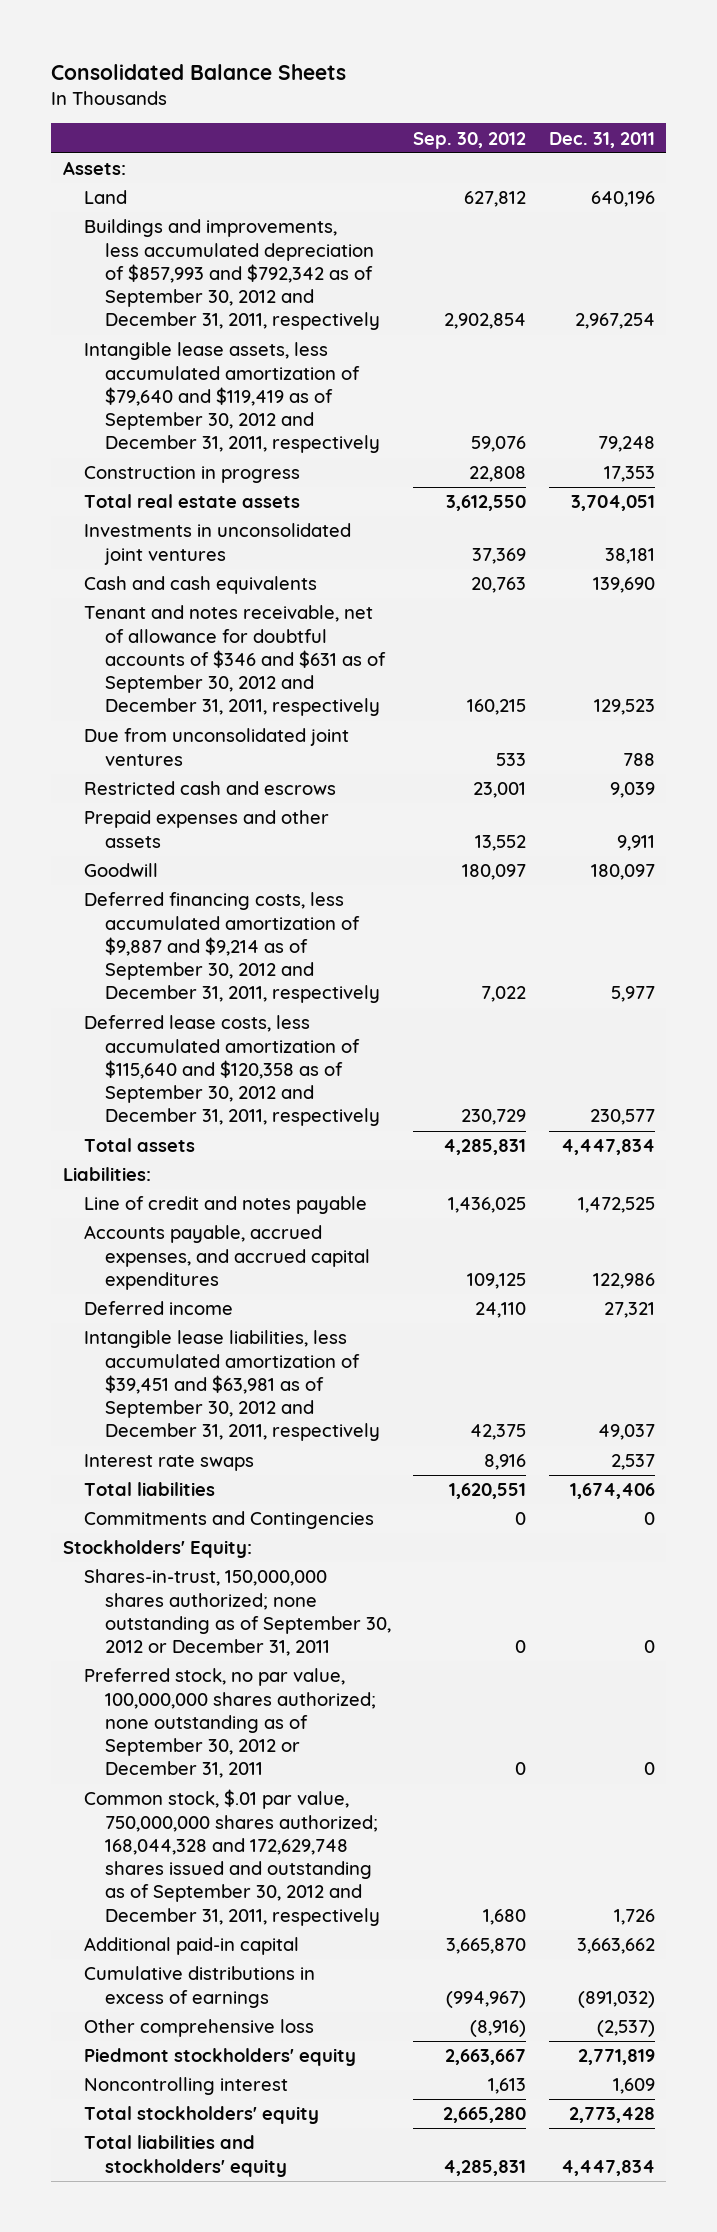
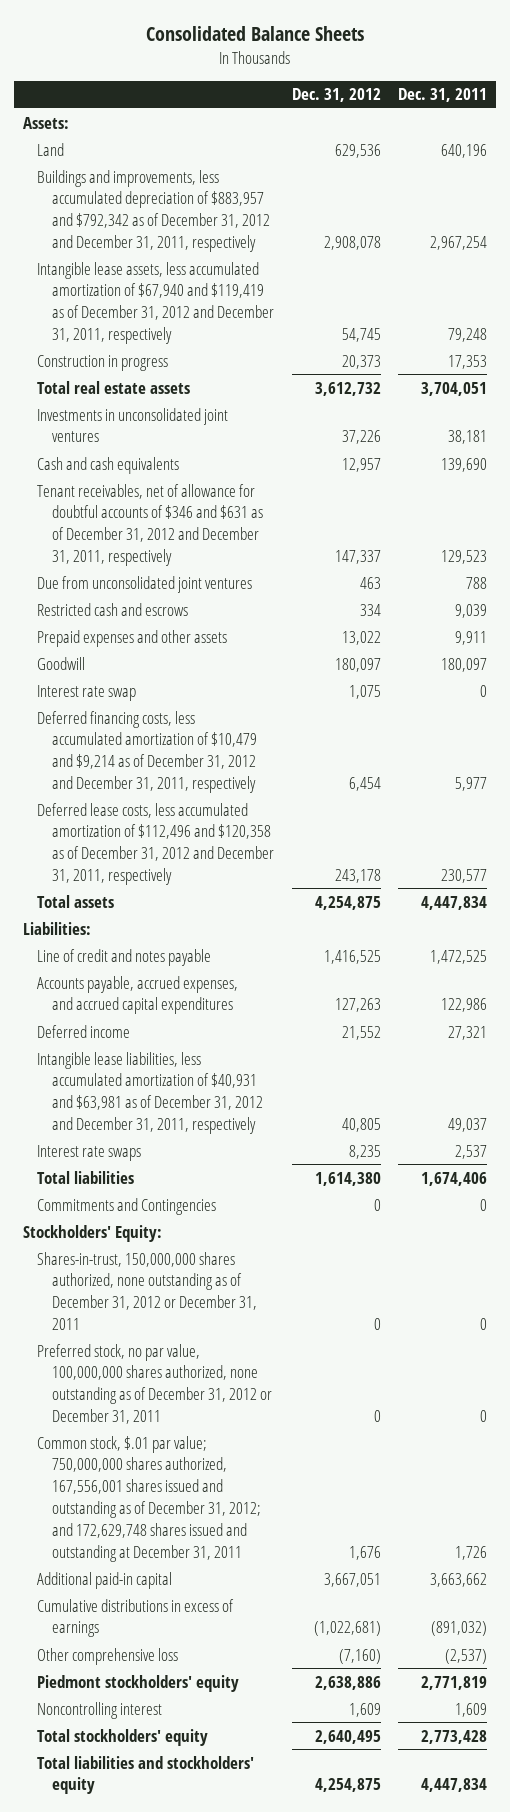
[413,131,527,149] Sep. 30, 2012 -> none
none -> [291,88,381,103] Dec. 31, 2012
[83,219,381,331] Buildings and improvements, less accumulated depreciation of $857,993 and $792,342 as of September 30, 2012 and December 31, 2011, respectively -> [37,169,270,253] Buildings and improvements, less accumulated depreciation of $883,957 and $792,342 as of December 31, 2012 and December 31, 2011, respectively
[83,342,381,454] Intangible lease assets, less accumulated amortization of $79,640 and $119,419 as of September 30, 2012 and December 31, 2011, respectively -> [37,261,274,345] Intangible lease assets, less accumulated amortization of $67,940 and $119,419 as of December 31, 2012 and December 31, 2011, respectively
[83,605,387,717] Tenant and notes receivable, net of allowance for doubtful accounts of $346 and $631 as of September 30, 2012 and December 31, 2011, respectively -> [37,483,263,567] Tenant receivables, net of allowance for doubtful accounts of $346 and $631 as of December 31, 2012 and December 31, 2011, respectively
none -> [37,684,137,701] Interest rate swap
[83,892,381,1004] Deferred financing costs, less accumulated amortization of $9,887 and $9,214 as of September 30, 2012 and December 31, 2011, respectively -> [37,710,257,794] Deferred financing costs, less accumulated amortization of $10,479 and $9,214 as of December 31, 2012 and December 31, 2011, respectively
[83,1015,381,1127] Deferred lease costs, less accumulated amortization of $115,640 and $120,358 as of September 30, 2012 and December 31, 2011, respectively -> [37,802,274,886] Deferred lease costs, less accumulated amortization of $112,496 and $120,358 as of December 31, 2012 and December 31, 2011, respectively
[83,1330,381,1442] Intangible lease liabilities, less accumulated amortization of $39,451 and $63,981 as of September 30, 2012 and December 31, 2011, respectively -> [37,1051,263,1135] Intangible lease liabilities, less accumulated amortization of $40,931 and $63,981 as of December 31, 2012 and December 31, 2011, respectively
[83,1569,392,1657] Shares-in-trust, 150,000,000 shares authorized; none outstanding as of September 30, 2012 or December 31, 2011 -> [37,1251,257,1331] Shares-in-trust, 150,000,000 shares authorized, none outstanding as of December 31, 2012 or December 31, 2011
[83,1668,377,1779] Preferred stock, no par value, 100,000,000 shares authorized; none outstanding as of September 30, 2012 or December 31, 2011 -> [37,1343,272,1425] Preferred stock, no par value, 100,000,000 shares authorized, none outstanding as of December 31, 2012 or December 31, 2011
[83,1789,381,1926] Common stock, $.01 par value, 750,000,000 shares authorized; 168,044,328 and 172,629,748 shares issued and outstanding as of September 30, 2012 and December 31, 2011, respectively -> [37,1435,261,1562] Common stock, $.01 par value; 750,000,000 shares authorized, 167,556,001 shares issued and outstanding as of December 31, 2012; and 172,629,748 shares issued and outstanding at December 31, 2011

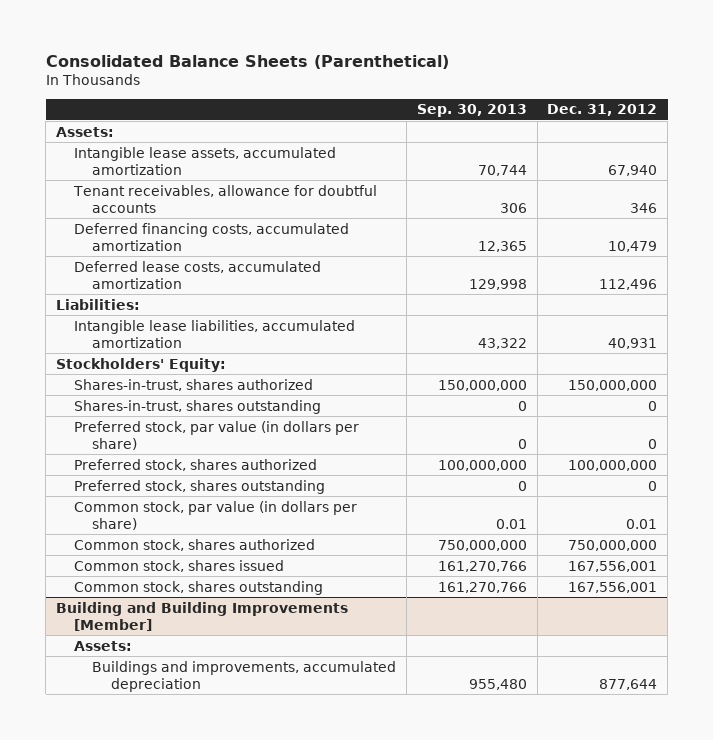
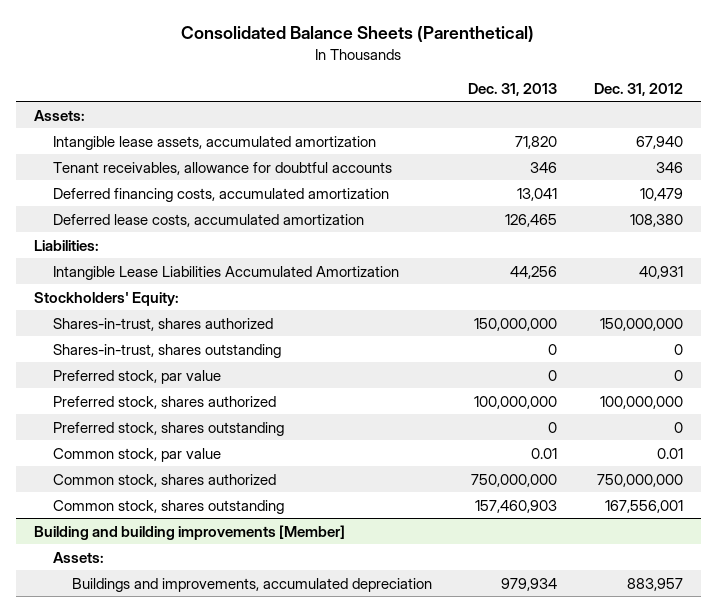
[416,104,527,118] Sep. 30, 2013 -> none
none -> [468,82,558,96] Dec. 31, 2013
[599,278,658,290] 112,496 -> [629,213,683,227] 108,380
[74,319,356,348] Intangible lease liabilities, accumulated amortization -> [52,265,399,280] Intangible Lease Liabilities Accumulated Amortization
[74,420,360,450] Preferred stock, par value (in dollars per share) -> [52,369,221,384] Preferred stock, par value
[74,500,358,530] Common stock, par value (in dollars per share) -> [52,447,221,462] Common stock, par value
[74,559,285,572] Common stock, shares issued -> none
[55,601,348,631] Building and Building Improvements [Member] -> [34,524,346,540] Building and building improvements [Member]
[599,678,658,690] 877,644 -> [626,577,683,591] 883,957

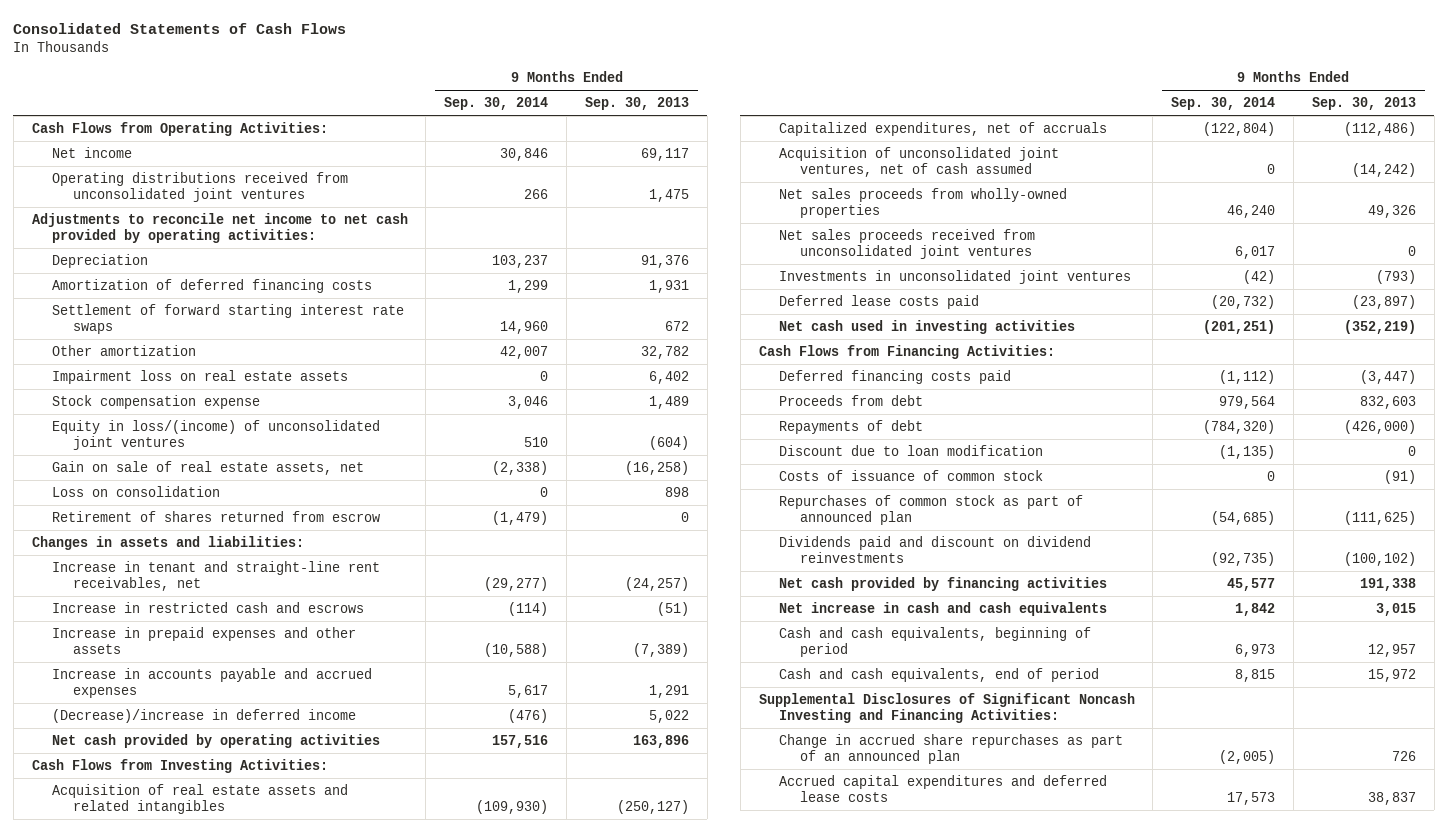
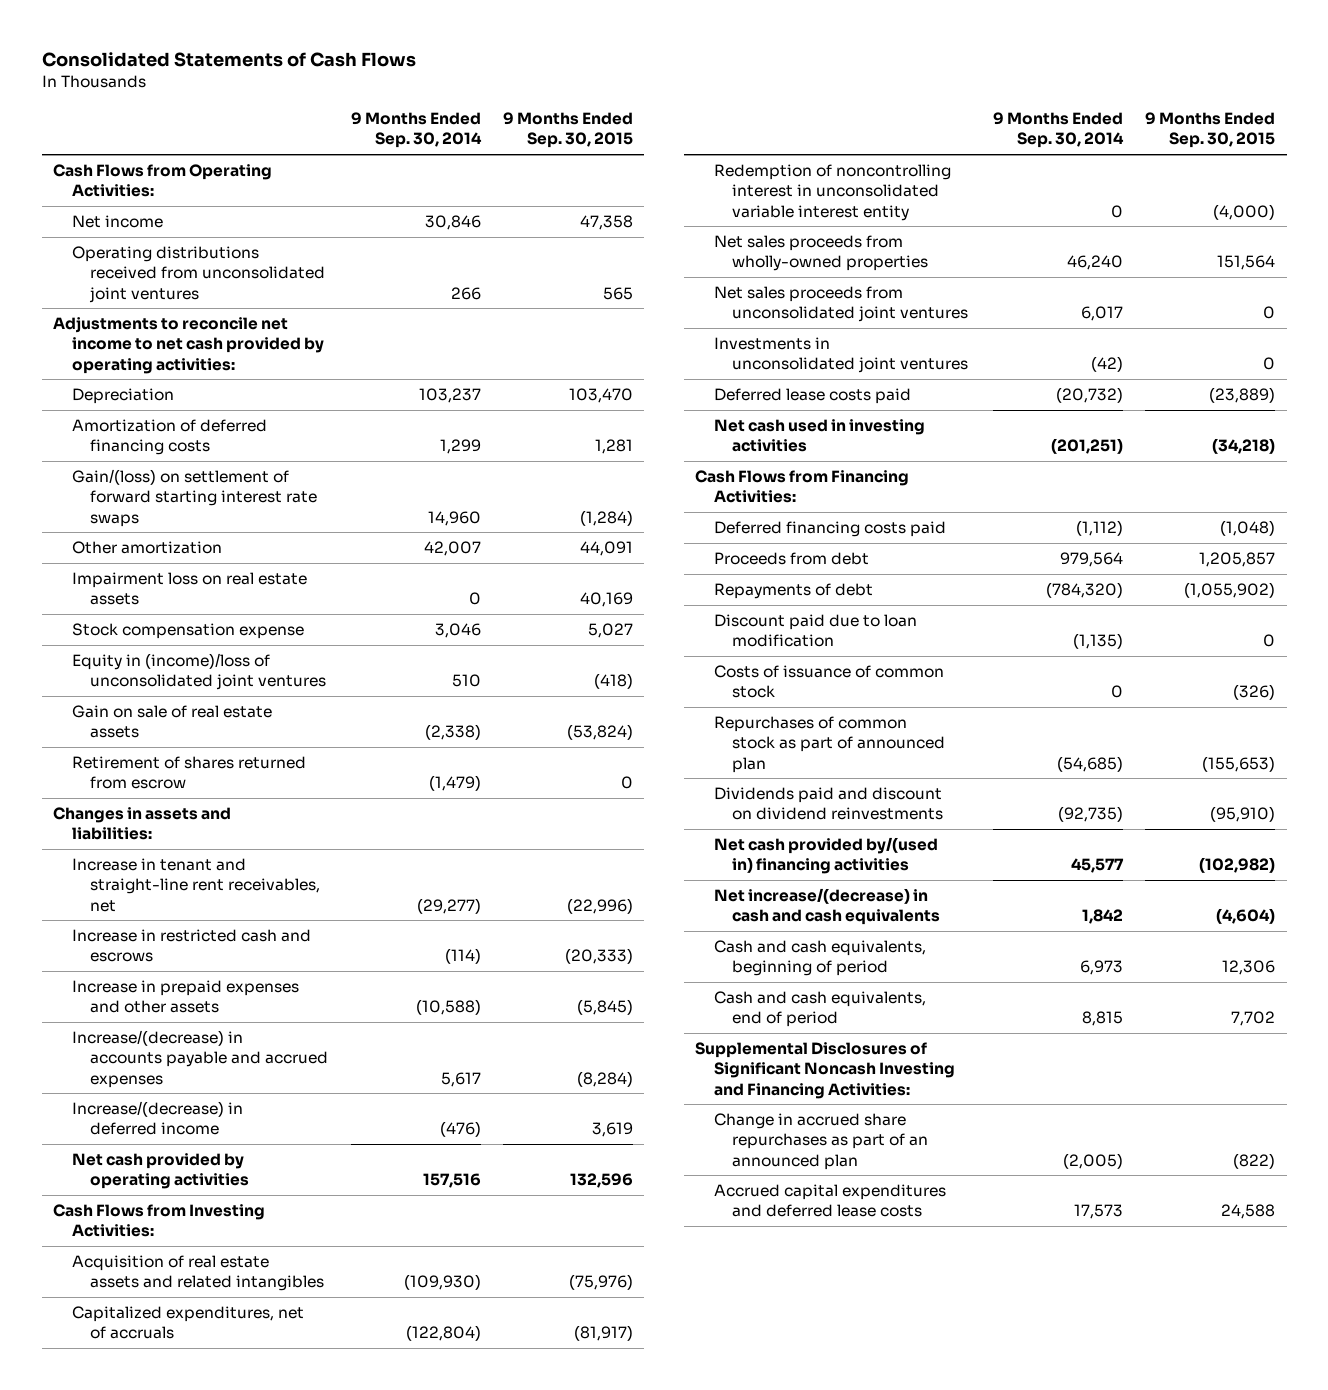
[584,97,689,111] Sep. 30, 2013 -> none
none -> [503,112,634,149] 9 Months Ended Sep. 30, 2015
[52,303,405,335] Settlement of forward starting interest rate swaps -> [71,469,318,527] Gain/(loss) on settlement of forward starting interest rate swaps
[52,485,221,497] Loss on consolidation -> none
[52,419,381,451] Equity in loss/(income) of unconsolidated joint ventures -> [71,653,327,691] Equity in (income)/loss of unconsolidated joint ventures
[52,460,365,475] Gain on sale of real estate assets, net -> [71,705,272,739] Gain on sale of real estate assets
[52,667,373,699] Increase in accounts payable and accrued expenses -> [71,1030,329,1088] Increase/(decrease) in accounts payable and accrued expenses
[52,708,357,723] (Decrease)/increase in deferred income -> [71,1101,243,1136] Increase/(decrease) in deferred income
[779,146,1060,178] Acquisition of unconsolidated joint ventures, net of cash assumed -> none
none -> [713,164,951,221] Redemption of noncontrolling interest in unconsolidated variable interest entity
[779,228,1036,260] Net sales proceeds received from unconsolidated joint ventures -> [713,286,969,323] Net sales proceeds from unconsolidated joint ventures
[779,444,1044,456] Discount due to loan modification -> [713,614,917,648] Discount paid due to loan modification
[779,576,1108,591] Net cash provided by financing activities -> [713,837,938,875] Net cash provided by/(used in) financing activities
[779,601,1108,616] Net increase in cash and cash equivalents -> [713,888,941,926] Net increase/(decrease) in cash and cash equivalents

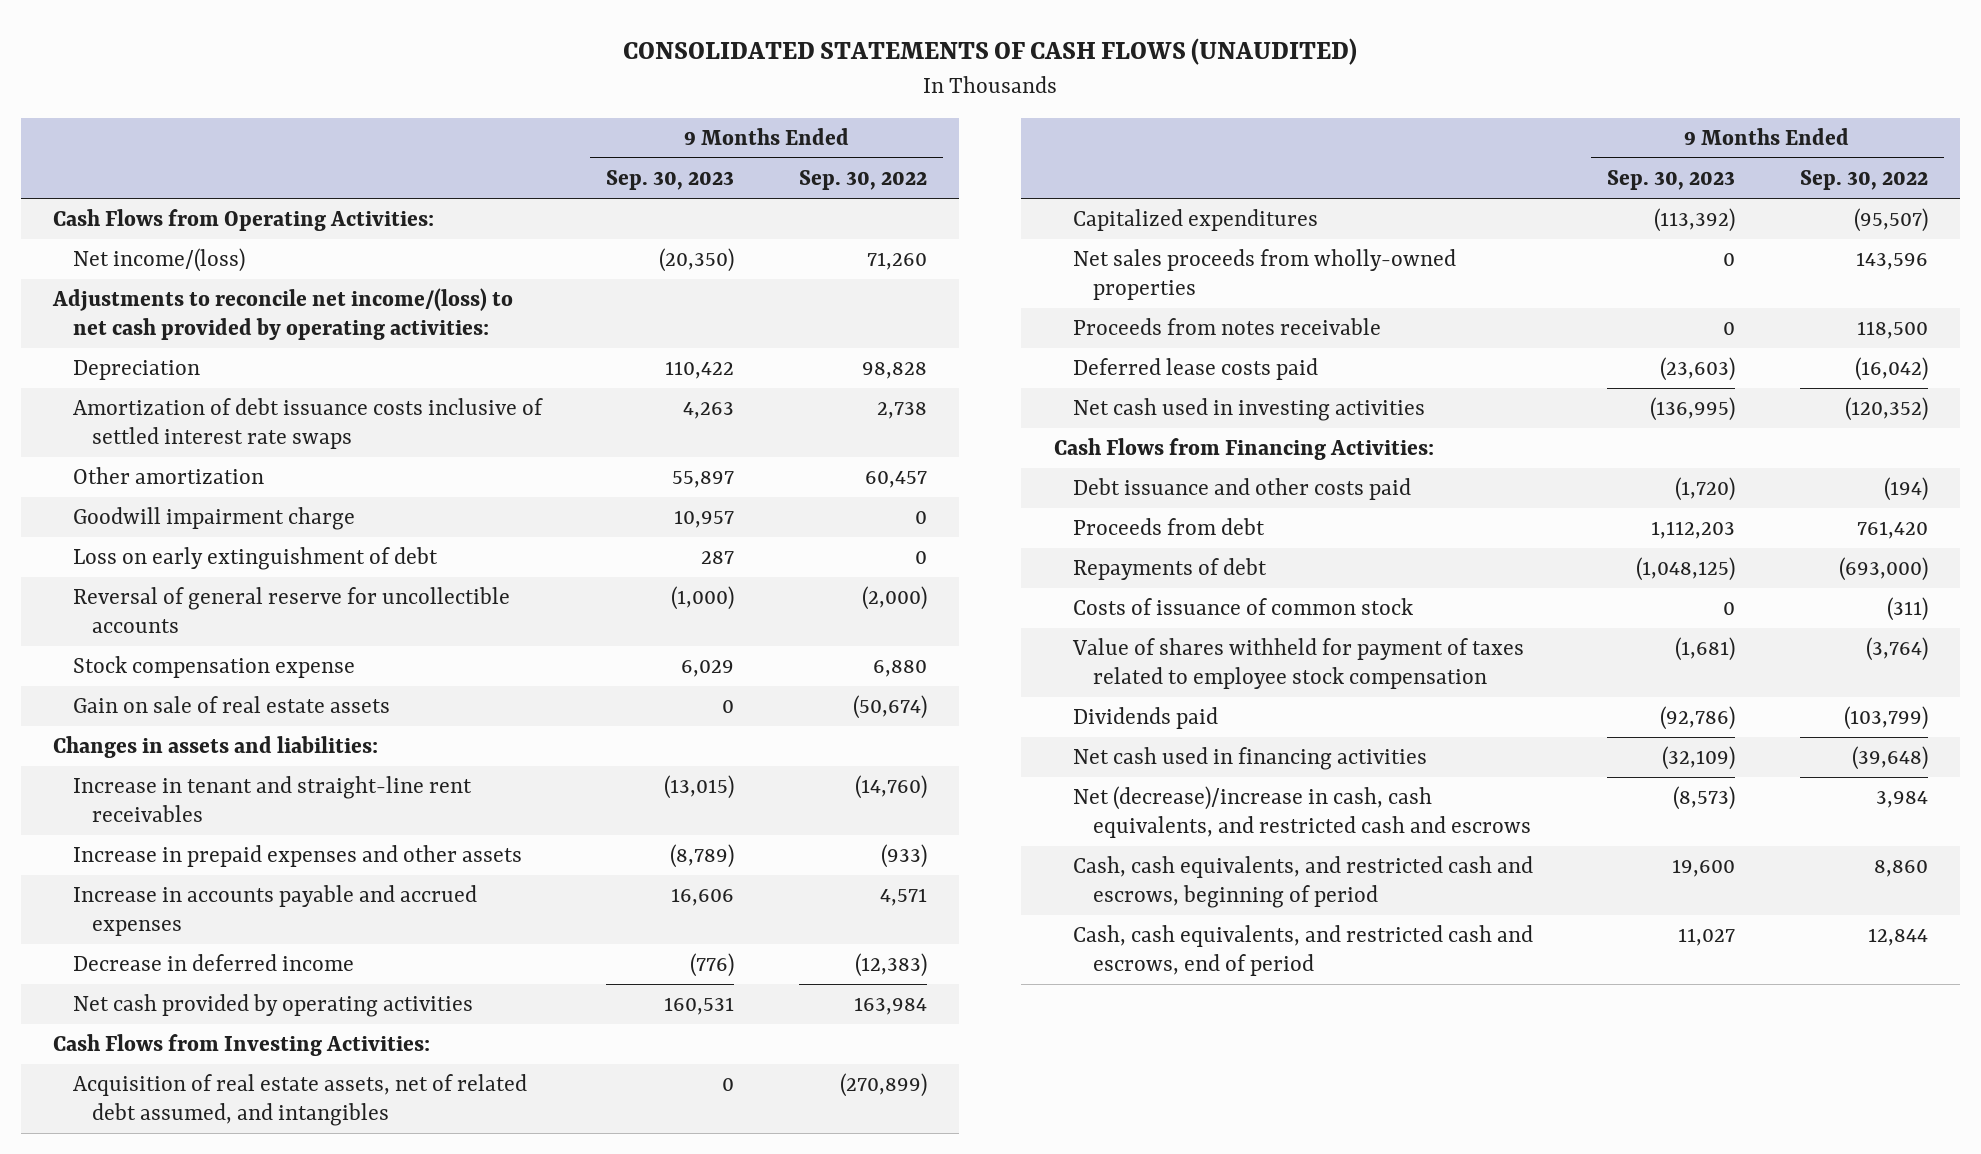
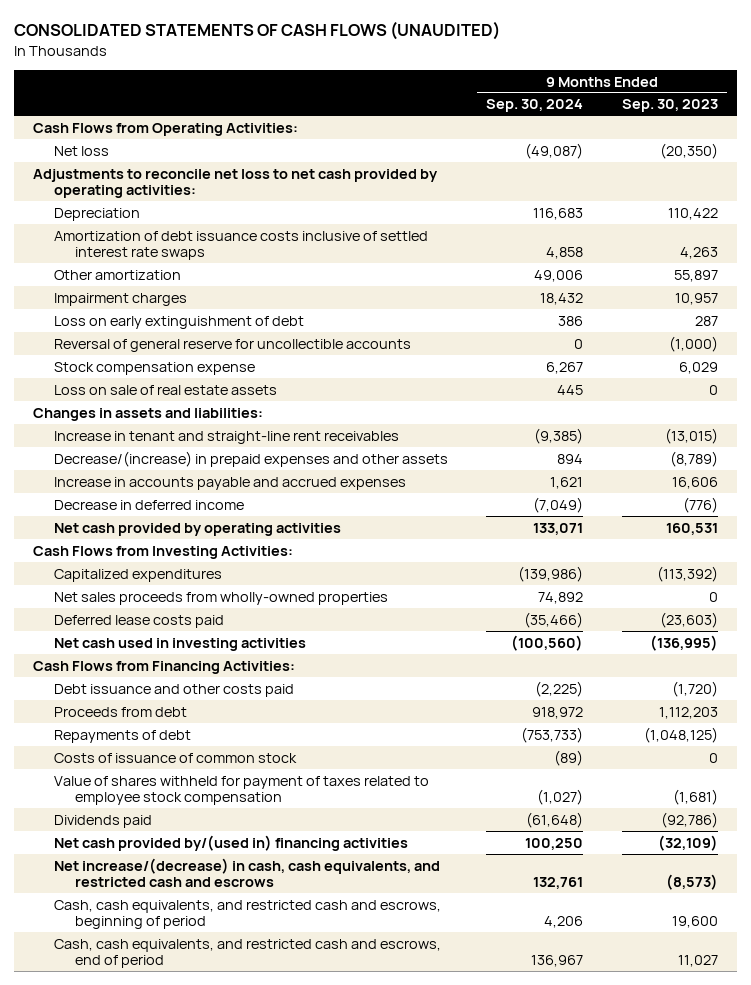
[798,170,927,191] Sep. 30, 2022 -> none
none -> [486,99,584,113] Sep. 30, 2024
[72,248,245,273] Net income/(loss) -> [54,145,110,156] Net loss
[52,288,514,340] Adjustments to reconcile net income/(loss) to net cash provided by operating activities: -> [33,168,439,199] Adjustments to reconcile net loss to net cash provided by operating activities:
[72,507,355,531] Goodwill impairment charge -> [54,292,188,306] Impairment charges
[72,696,390,714] Gain on sale of real estate assets -> [54,384,278,395] Loss on sale of real estate assets
[72,845,522,868] Increase in prepaid expenses and other assets -> [54,450,449,467] Decrease/(increase) in prepaid expenses and other assets
[72,1074,527,1126] Acquisition of real estate assets, net of related debt assumed, and intangibles -> none
[1073,318,1382,336] Proceeds from notes receivable -> none
[1073,747,1428,771] Net cash used in financing activities -> [54,834,409,851] Net cash provided by/(used in) financing activities
[1073,786,1531,838] Net (decrease)/increase in cash, cash equivalents, and restricted cash and escrows -> [54,857,441,888] Net increase/(decrease) in cash, cash equivalents, and restricted cash and escrows

